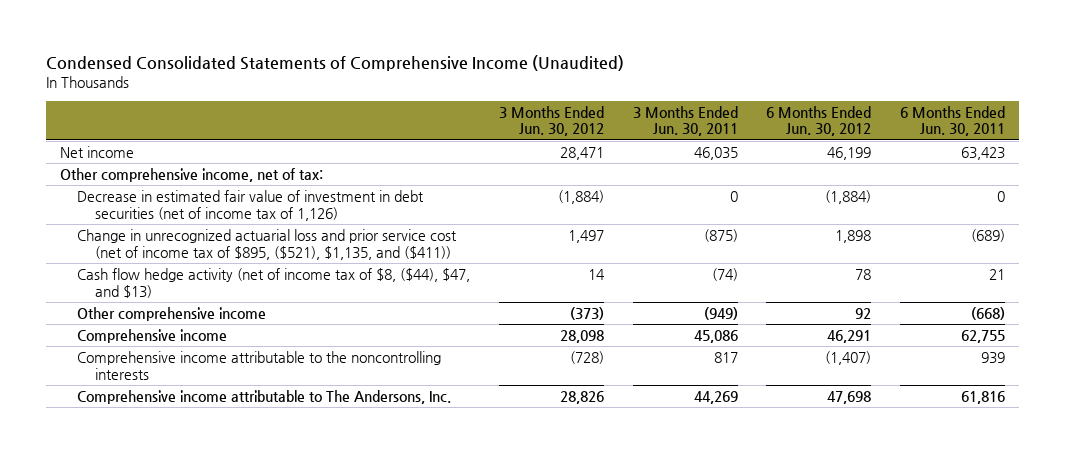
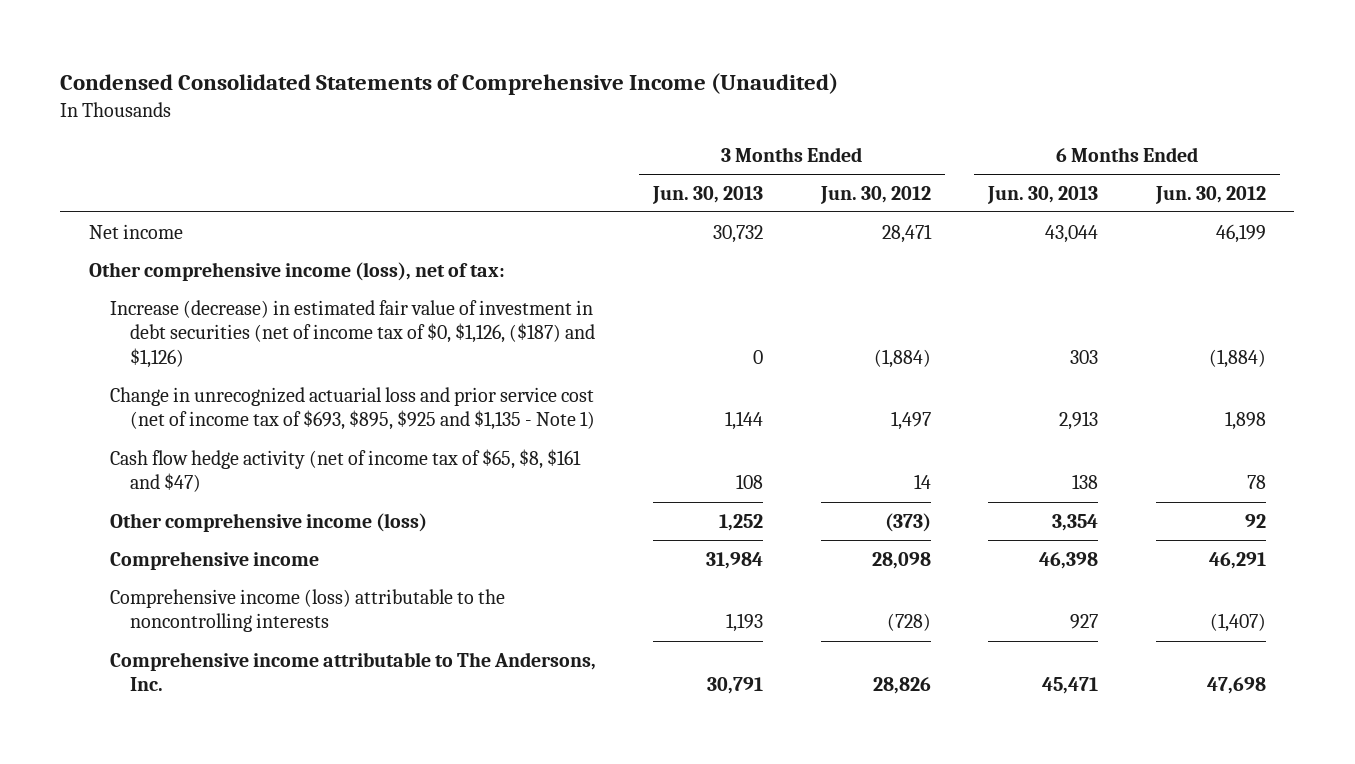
[632,105,738,137] 3 Months Ended Jun. 30, 2011 -> none
[899,105,1005,137] 6 Months Ended Jun. 30, 2011 -> none
none -> [652,185,764,204] Jun. 30, 2013
none -> [987,185,1099,204] Jun. 30, 2013
[60,167,324,182] Other comprehensive income, net of tax: -> [88,261,505,281] Other comprehensive income (loss), net of tax:
[77,189,425,221] Decrease in estimated fair value of investment in debt securities (net of income tax of 1,126) -> [109,299,596,369] Increase (decrease) in estimated fair value of investment in debt securities (net of income tax of $0, $1,126, ($187) and $1,126)
[77,228,458,260] Change in unrecognized actuarial loss and prior service cost (net of income tax of $895, ($521), $1,135, and ($411)) -> [109,386,596,431] Change in unrecognized actuarial loss and prior service cost (net of income tax of $693, $895, $925 and $1,135 - Note 1)
[77,267,471,298] Cash flow hedge activity (net of income tax of $8, ($44), $47, and $13) -> [109,448,581,493] Cash flow hedge activity (net of income tax of $65, $8, $161 and $47)
[77,306,267,321] Other comprehensive income -> [109,512,427,532] Other comprehensive income (loss)
[77,350,442,380] Comprehensive income attributable to the noncontrolling interests -> [109,588,505,633] Comprehensive income (loss) attributable to the noncontrolling interests

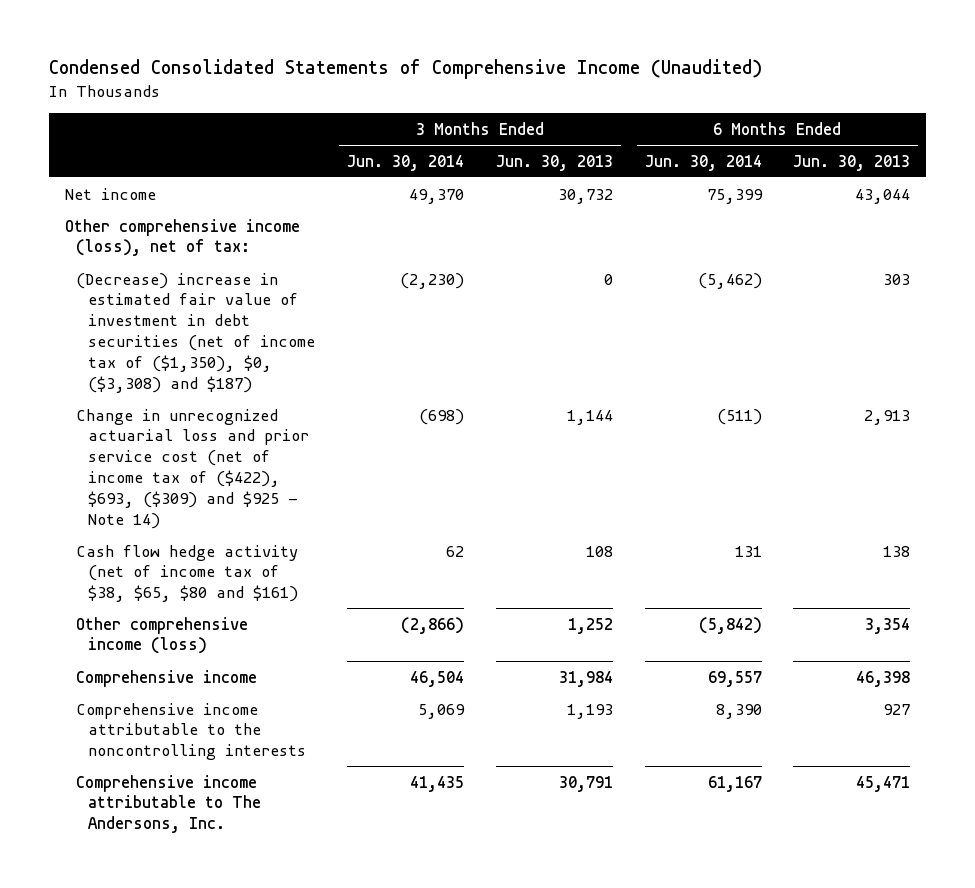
[819,185,931,204] Jun. 30, 2012 -> none
[1154,185,1266,204] Jun. 30, 2012 -> none
none -> [346,154,464,171] Jun. 30, 2014
none -> [644,154,762,171] Jun. 30, 2014
[109,299,596,369] Increase (decrease) in estimated fair value of investment in debt securities (net of income tax of $0, $1,126, ($187) and $1,126) -> [76,272,316,394] (Decrease) increase in estimated fair value of investment in debt securities (net of income tax of ($1,350), $0, ($3,308) and $187)
[109,386,596,431] Change in unrecognized actuarial loss and prior service cost (net of income tax of $693, $895, $925 and $1,135 - Note 1) -> [76,408,310,530] Change in unrecognized actuarial loss and prior service cost (net of income tax of ($422), $693, ($309) and $925 - Note 14)
[109,448,581,493] Cash flow hedge activity (net of income tax of $65, $8, $161 and $47) -> [76,544,299,603] Cash flow hedge activity (net of income tax of $38, $65, $80 and $161)
[109,588,505,633] Comprehensive income (loss) attributable to the noncontrolling interests -> [76,702,307,761] Comprehensive income attributable to the noncontrolling interests

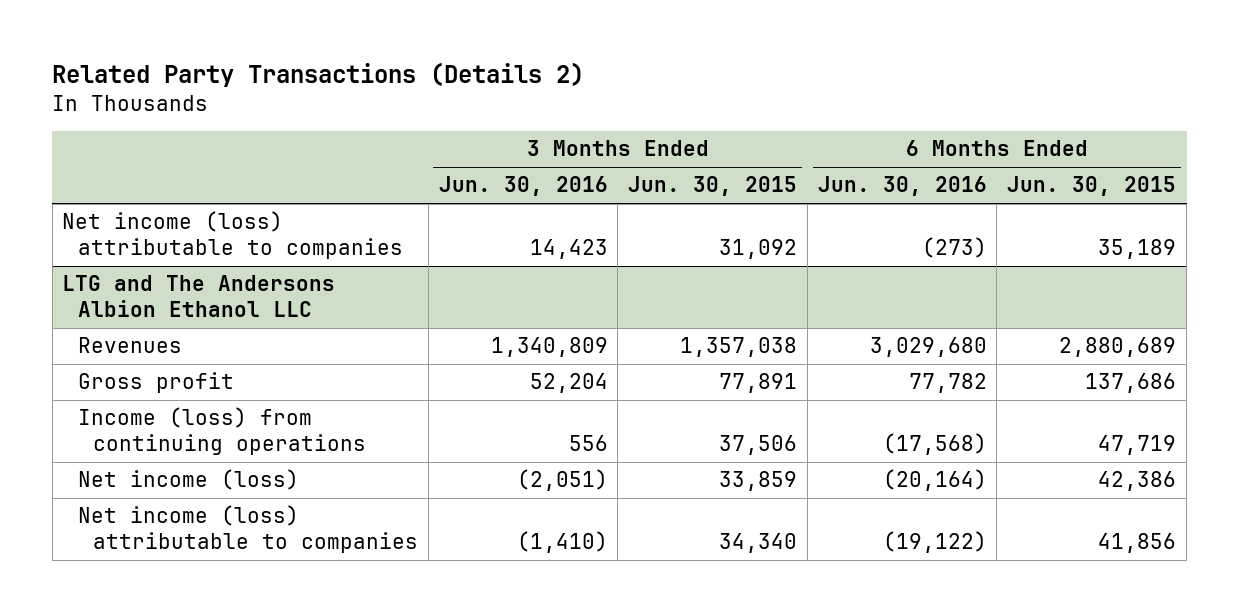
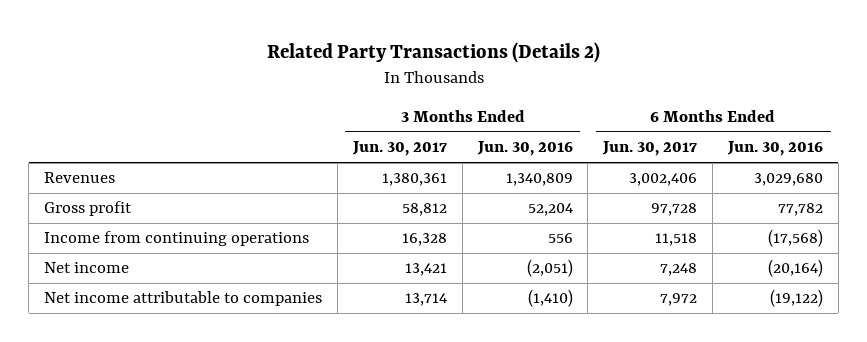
[628,176,798,197] Jun. 30, 2015 -> none
[1007,176,1177,197] Jun. 30, 2015 -> none
none -> [351,141,447,157] Jun. 30, 2017
none -> [602,141,698,157] Jun. 30, 2017
[62,211,403,260] Net income (loss) attributable to companies -> none
[62,275,336,318] LTG and The Andersons Albion Ethanol LLC -> none
[77,407,366,456] Income (loss) from continuing operations -> [44,231,310,247] Income from continuing operations
[77,469,299,491] Net income (loss) -> [44,262,130,274] Net income
[77,505,418,554] Net income (loss) attributable to companies -> [44,291,323,307] Net income attributable to companies

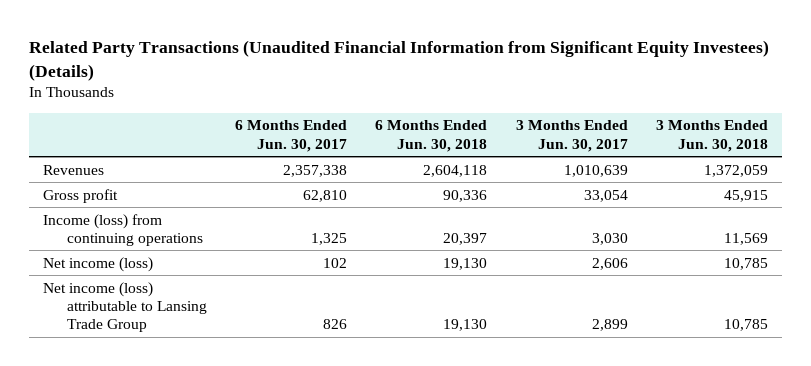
[266,41,600,63] Related Party Transactions (Details 2) -> [28,39,769,81] Related Party Transactions (Unaudited Financial Information from Significant Equity Investees) (Details)
[476,141,573,157] Jun. 30, 2016 -> none
[727,141,824,157] Jun. 30, 2016 -> none
none -> [375,120,488,152] 6 Months Ended Jun. 30, 2018
none -> [655,120,768,152] 3 Months Ended Jun. 30, 2018
[381,173,447,187] 1,380,361 -> [563,164,628,177] 1,010,639
[629,173,698,187] 3,002,406 -> [283,164,348,177] 2,357,338
[401,203,447,217] 58,812 -> [583,189,628,202] 33,054
[651,203,698,217] 97,728 -> [303,189,348,202] 62,810
[44,231,310,247] Income from continuing operations -> [43,213,204,246] Income (loss) from continuing operations
[401,233,447,247] 16,328 -> [591,232,628,245] 3,030
[655,233,698,247] 11,518 -> [311,232,348,245] 1,325
[44,262,130,274] Net income -> [43,256,154,272] Net income (loss)
[404,263,447,277] 13,421 -> [591,257,628,270] 2,606
[660,263,698,277] 7,248 -> [323,257,348,268] 102
[44,291,323,307] Net income attributable to companies -> [43,281,208,333] Net income (loss) attributable to Lansing Trade Group
[404,293,447,307] 13,714 -> [591,319,628,332] 2,899
[660,293,698,307] 7,972 -> [323,319,348,330] 826

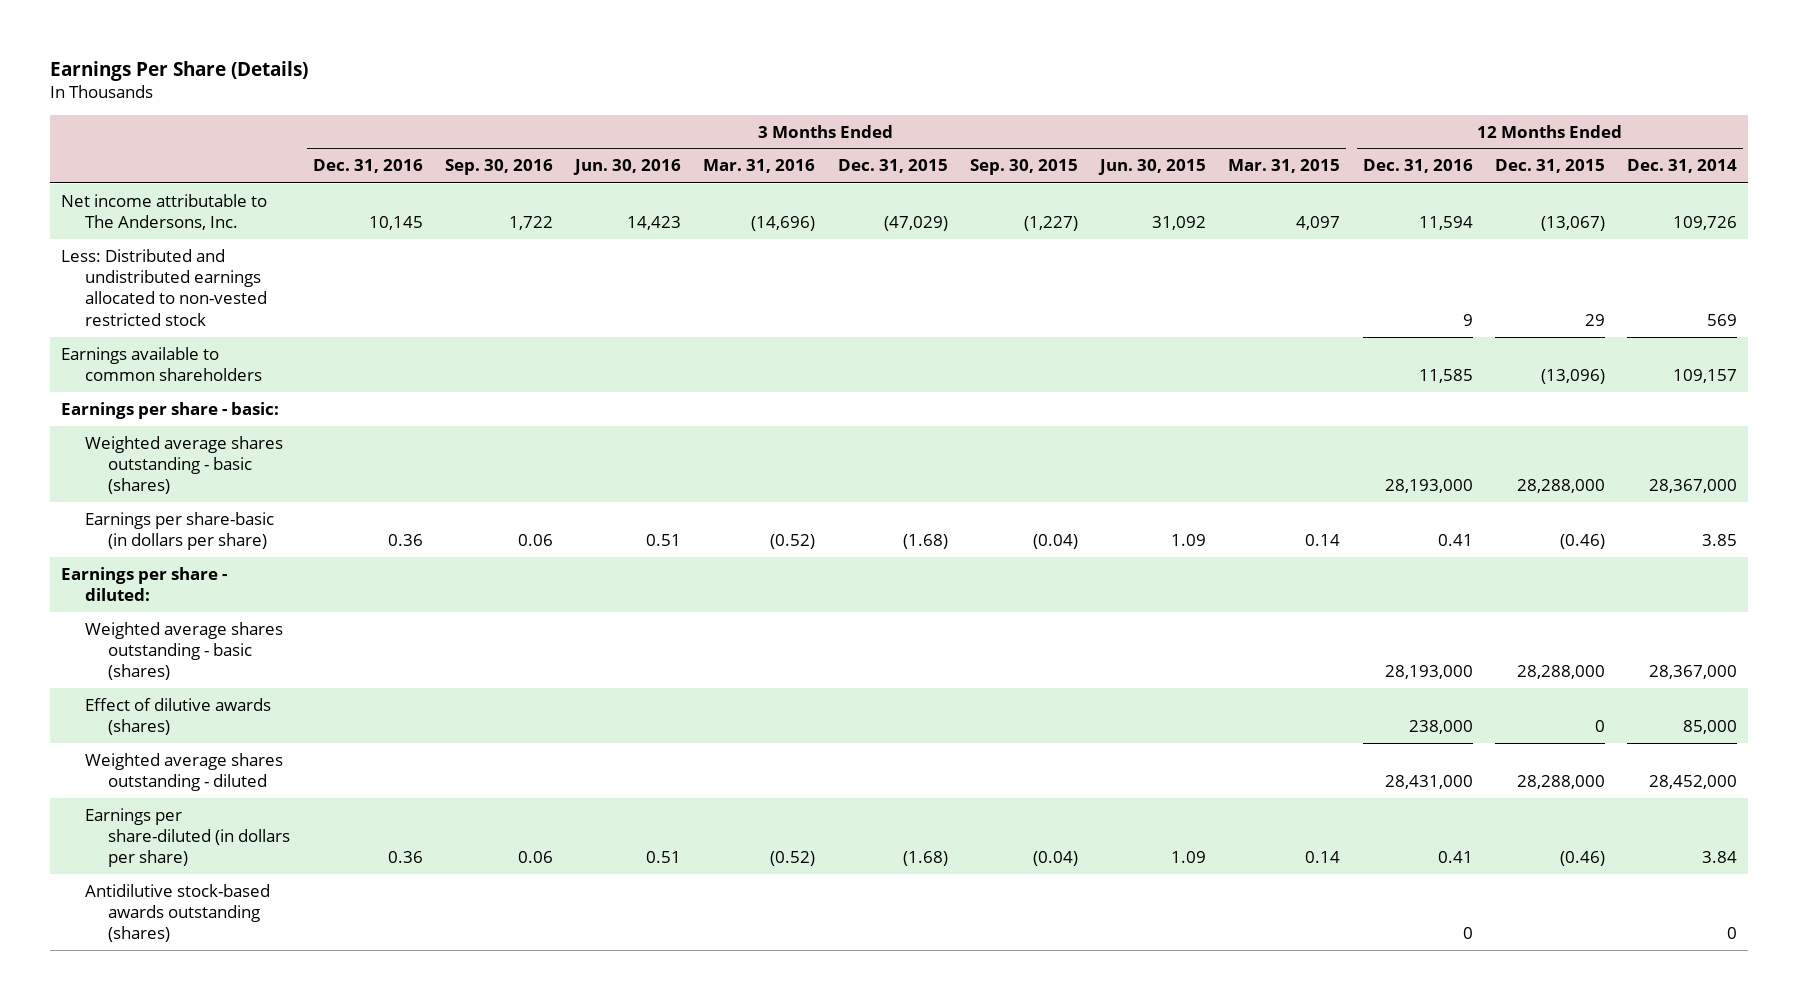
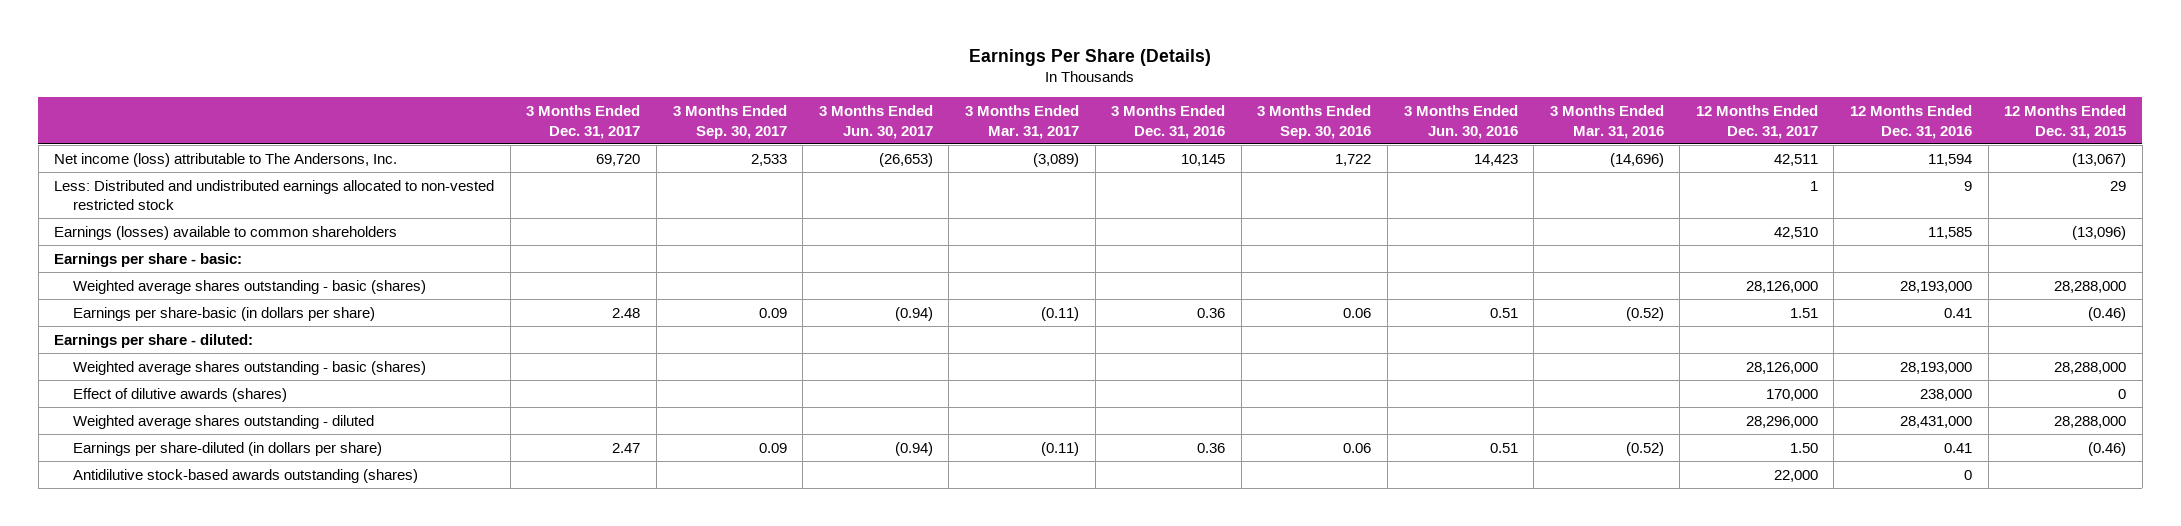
[837,159,948,174] Dec. 31, 2015 -> none
[969,159,1078,176] Sep. 30, 2015 -> none
[1098,159,1207,176] Jun. 30, 2015 -> none
[1228,159,1341,174] Mar. 31, 2015 -> none
[1627,159,1738,174] Dec. 31, 2014 -> none
none -> [526,105,641,139] 3 Months Ended Dec. 31, 2017
none -> [672,105,787,139] 3 Months Ended Sep. 30, 2017
none -> [818,105,933,139] 3 Months Ended Jun. 30, 2017
none -> [964,105,1079,139] 3 Months Ended Mar. 31, 2017
none -> [1695,105,1818,139] 12 Months Ended Dec. 31, 2017
[61,193,268,231] Net income attributable to The Andersons, Inc. -> [54,152,398,167] Net income (loss) attributable to The Andersons, Inc.
[61,346,262,382] Earnings available to common shareholders -> [54,225,398,240] Earnings (losses) available to common shareholders

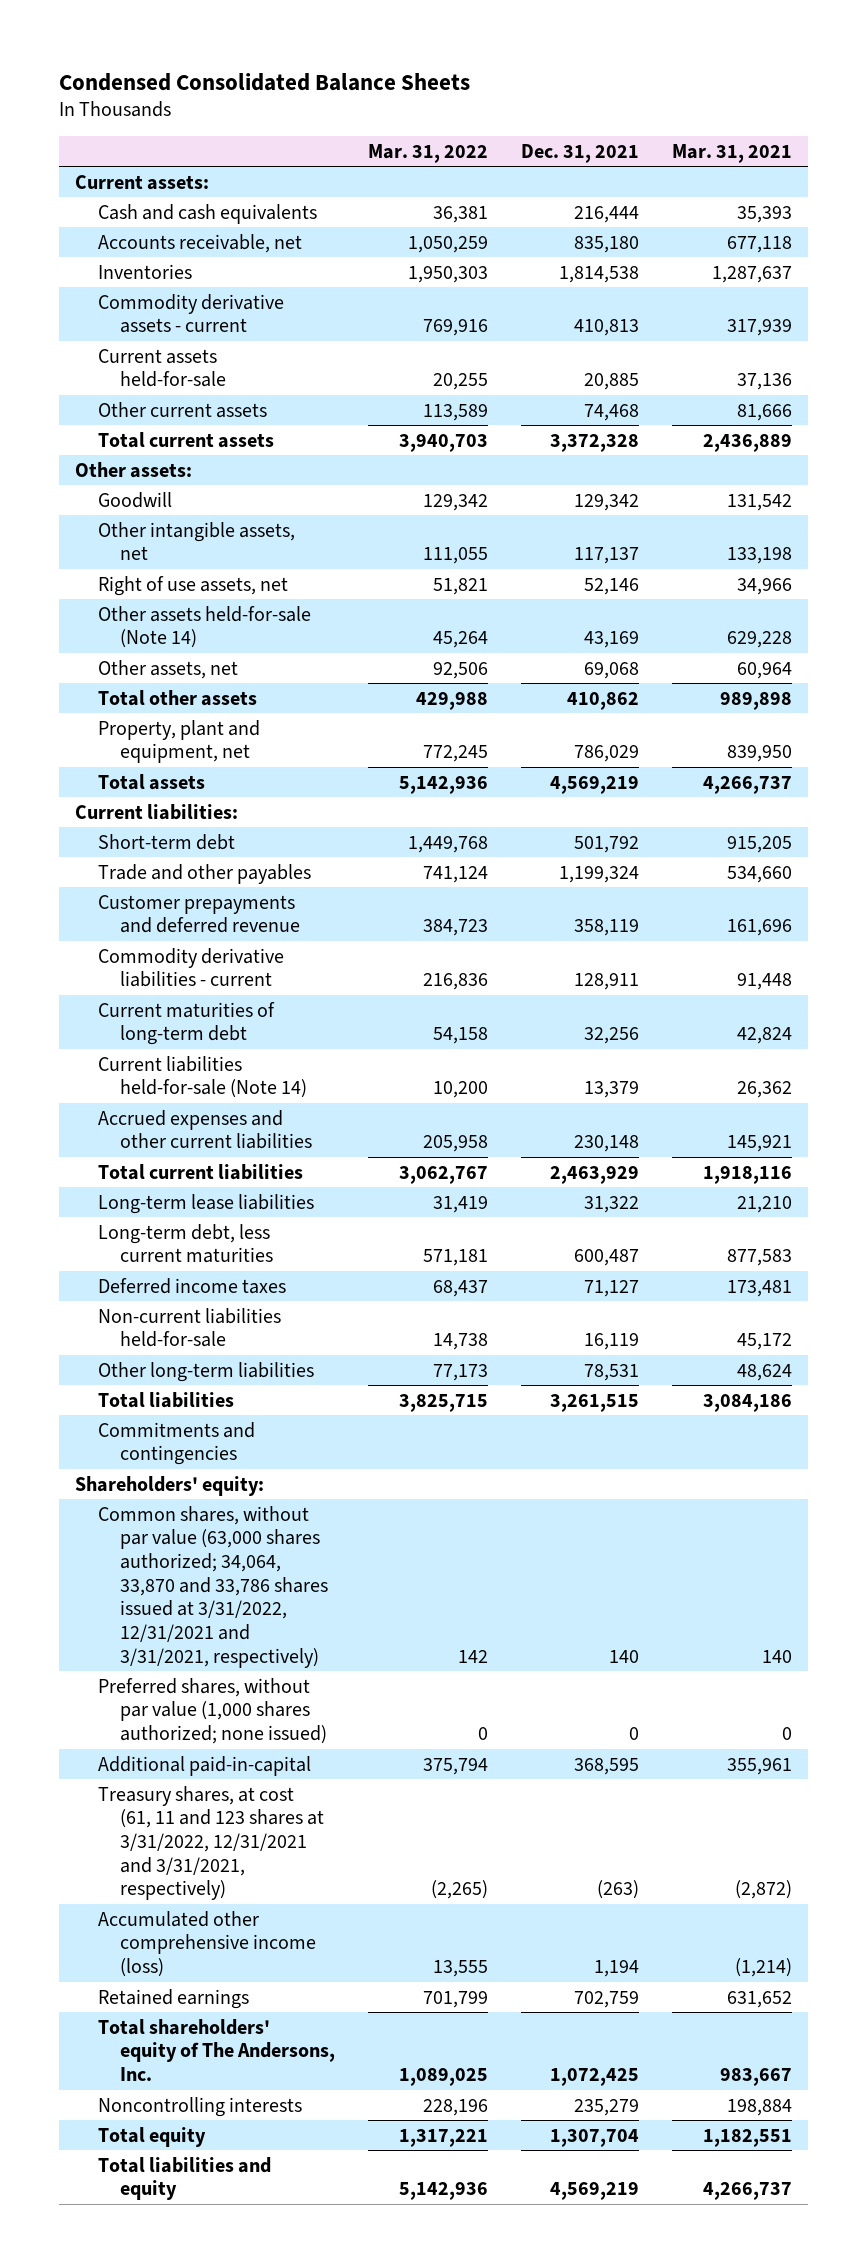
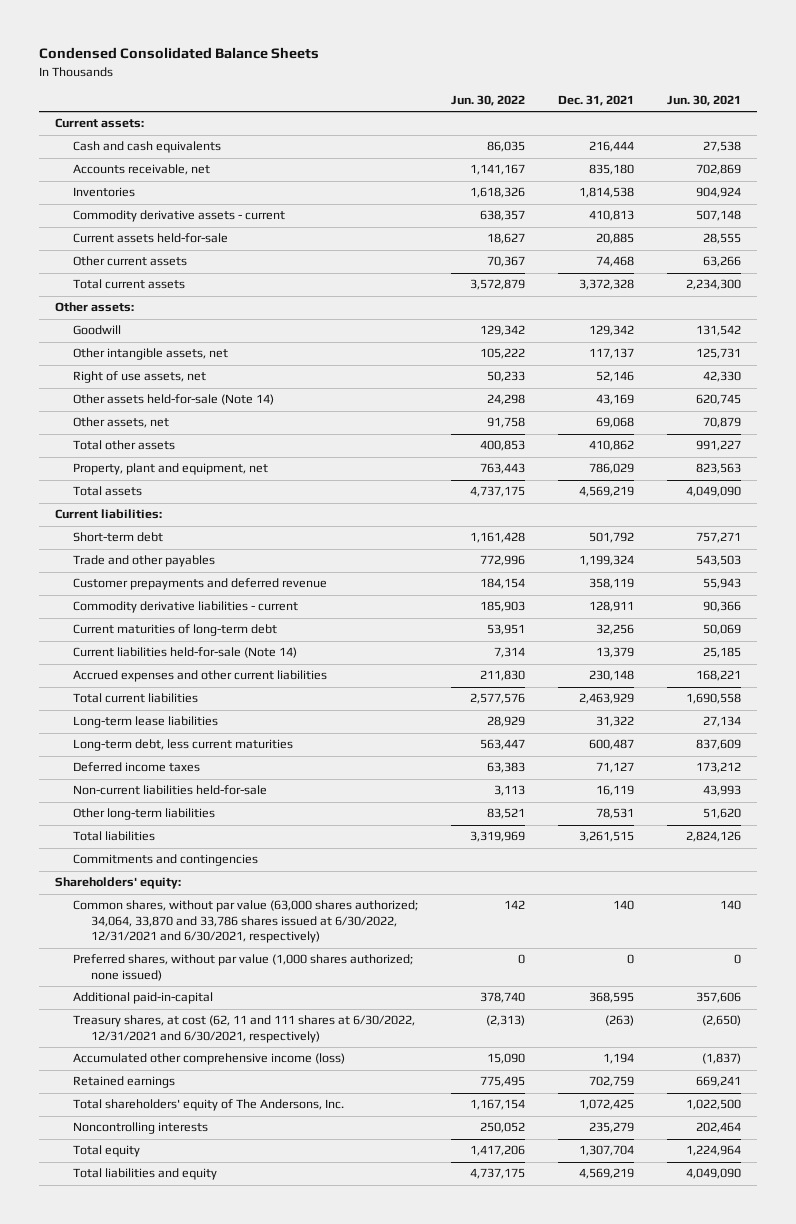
[367,143,488,163] Mar. 31, 2022 -> none
[671,143,792,163] Mar. 31, 2021 -> none
none -> [450,94,525,106] Jun. 30, 2022
none -> [666,94,741,106] Jun. 30, 2021
[97,1505,328,1668] Common shares, without par value (63,000 shares authorized; 34,064, 33,870 and 33,786 shares issued at 3/31/2022, 12/31/2021 and 3/31/2021, respectively) -> [73,900,419,944] Common shares, without par value (63,000 shares authorized; 34,064, 33,870 and 33,786 shares issued at 6/30/2022, 12/31/2021 and 6/30/2021, respectively)
[97,1785,324,1901] Treasury shares, at cost (61, 11 and 123 shares at 3/31/2022, 12/31/2021 and 3/31/2021, respectively) -> [73,1015,416,1043] Treasury shares, at cost (62, 11 and 111 shares at 6/30/2022, 12/31/2021 and 6/30/2021, respectively)

